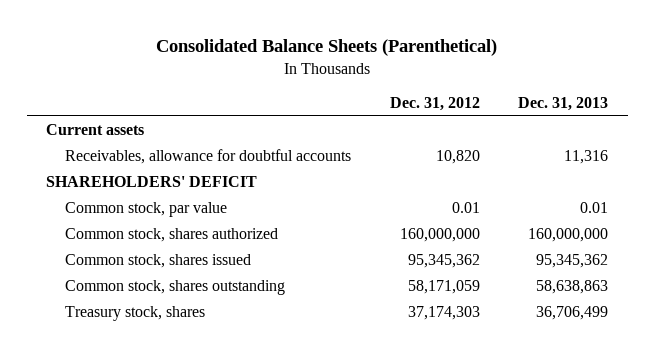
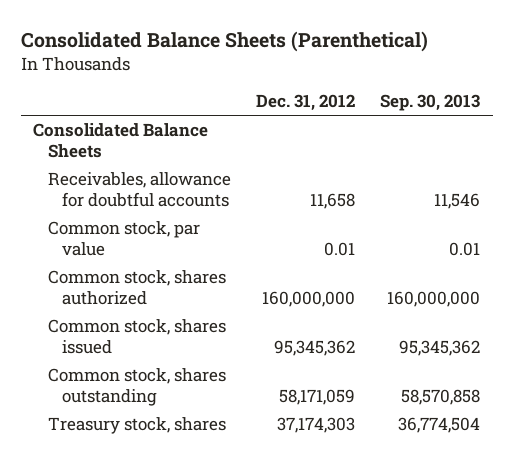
[518,96,609,111] Dec. 31, 2013 -> none
none -> [380,93,481,111] Sep. 30, 2013
[46,124,145,136] Current assets -> none
[46,176,258,188] SHAREHOLDERS' DEFICIT -> none
none -> [33,123,209,158] Consolidated Balance Sheets
[435,150,480,165] 10,820 -> [310,192,356,209] 11,658

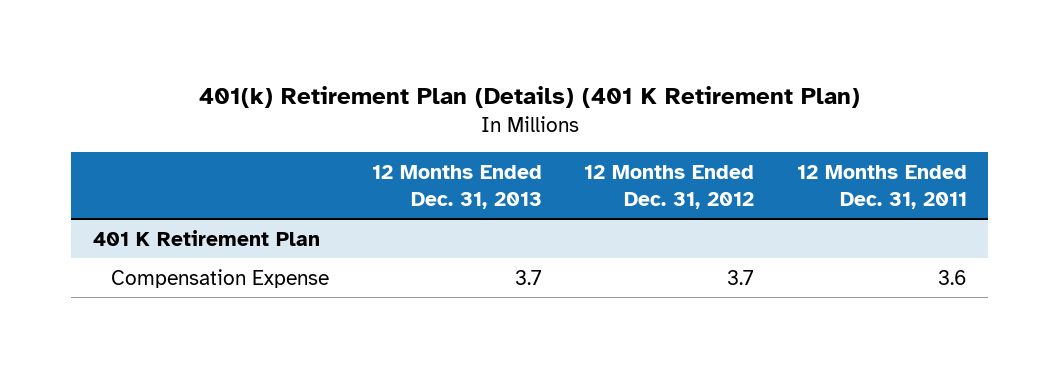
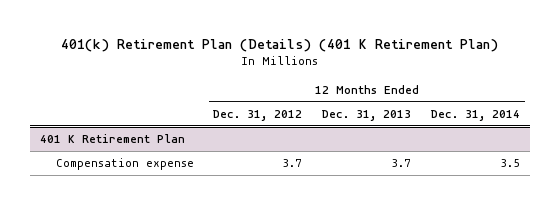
[796,165,967,209] 12 Months Ended Dec. 31, 2011 -> none
none -> [430,109,520,121] Dec. 31, 2014
[111,268,330,288] Compensation Expense -> [55,158,194,171] Compensation expense

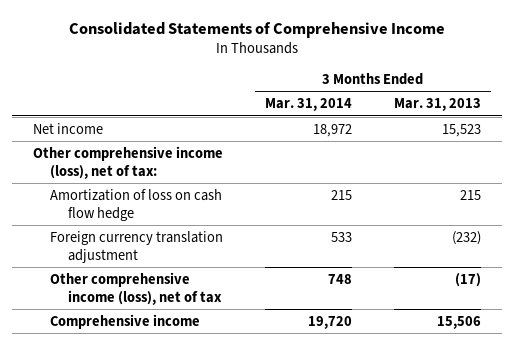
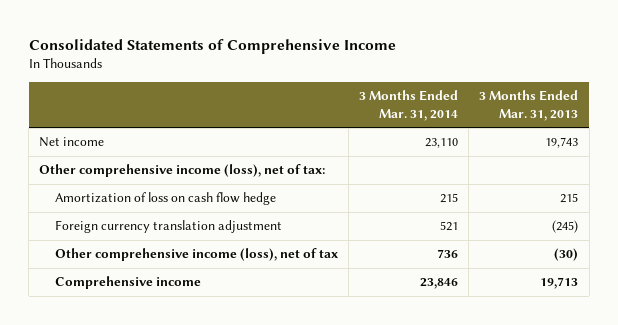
[313,123,353,137] 18,972 -> [425,138,459,149] 23,110
[441,123,481,137] 15,523 -> [545,137,579,149] 19,743
[331,231,353,242] 533 -> [440,221,459,232] 521
[451,230,481,245] (232) -> [552,220,579,234] (245)
[328,273,353,284] 748 -> [437,249,459,259] 736
[454,272,481,287] (17) -> [554,248,579,262] (30)
[308,315,353,329] 19,720 -> [420,278,459,290] 23,846
[436,315,481,329] 15,506 -> [540,277,579,290] 19,713

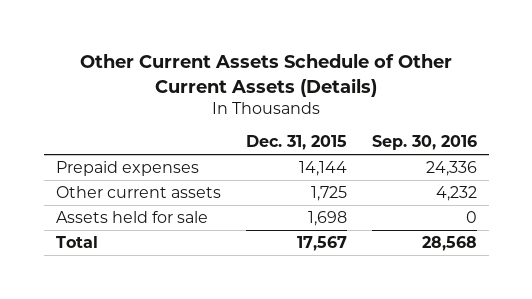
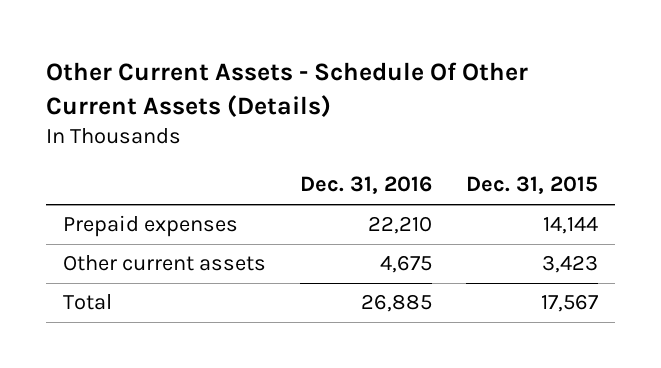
[80,54,453,97] Other Current Assets Schedule of Other Current Assets (Details) -> [46,61,529,117] Other Current Assets - Schedule Of Other Current Assets (Details)
[371,135,477,151] Sep. 30, 2016 -> none
none -> [300,176,433,195] Dec. 31, 2016
[55,210,208,223] Assets held for sale -> none
[310,185,347,201] 1,725 -> [542,255,599,274] 3,423

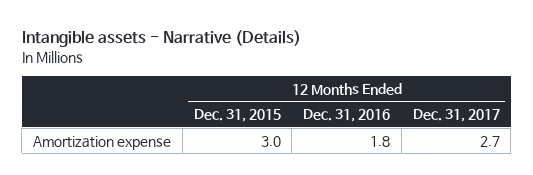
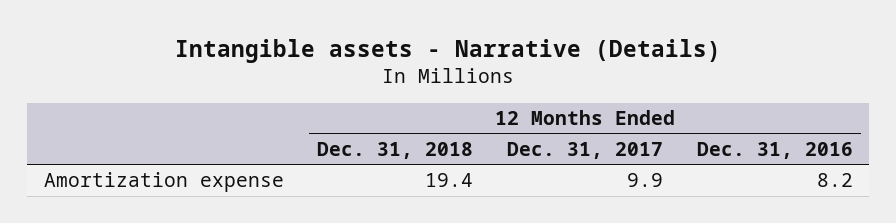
[193,109,281,123] Dec. 31, 2015 -> none
none -> [317,141,474,159] Dec. 31, 2018
[370,135,391,147] 1.8 -> [816,173,853,188] 8.2
[479,135,500,147] 2.7 -> [626,173,663,188] 9.9

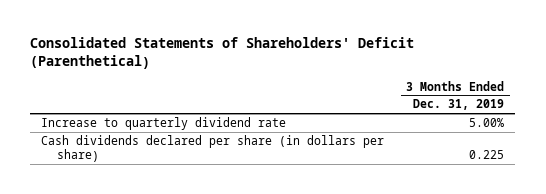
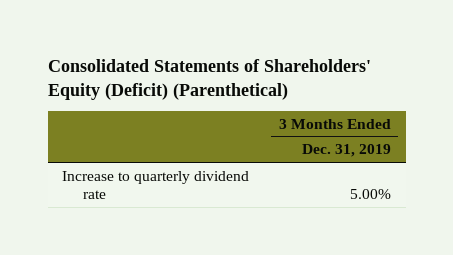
[30,37,415,70] Consolidated Statements of Shareholders' Deficit (Parenthetical) -> [47,58,371,100] Consolidated Statements of Shareholders' Equity (Deficit) (Parenthetical)
[41,134,385,162] Cash dividends declared per share (in dollars per share) -> none

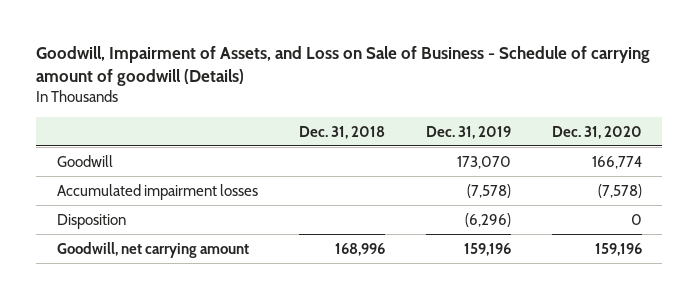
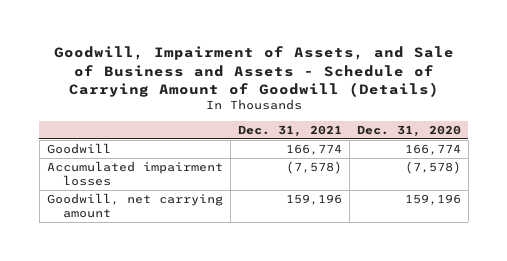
[36,46,651,87] Goodwill, Impairment of Assets, and Loss on Sale of Business - Schedule of carrying amount of goodwill (Details) -> [53,46,454,97] Goodwill, Impairment of Assets, and Sale of Business and Assets - Schedule of Carrying Amount of Goodwill (Details)
[298,125,385,139] Dec. 31, 2018 -> none
[425,125,511,139] Dec. 31, 2019 -> none
none -> [237,125,342,138] Dec. 31, 2021
[56,213,126,229] Disposition -> none

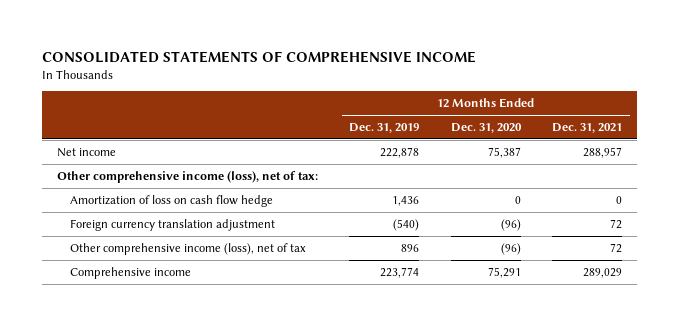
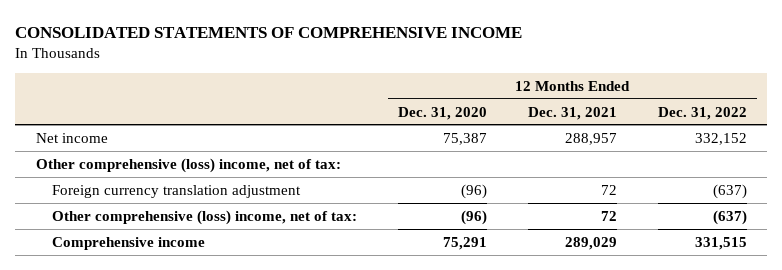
[349,123,420,134] Dec. 31, 2019 -> none
none -> [657,106,747,120] Dec. 31, 2022
[70,194,274,207] Amortization of loss on cash flow hedge -> none
[57,170,319,183] Other comprehensive income (loss), net of tax: -> [35,157,341,173] Other comprehensive (loss) income, net of tax:
[70,242,307,255] Other comprehensive income (loss), net of tax -> [51,209,357,225] Other comprehensive (loss) income, net of tax:

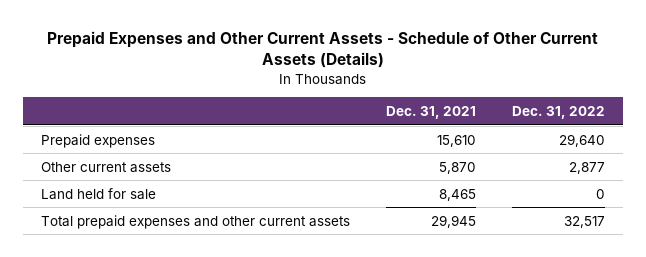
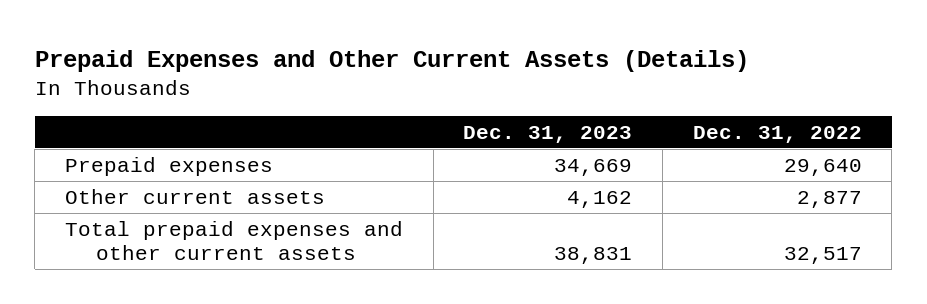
[47,31,599,69] Prepaid Expenses and Other Current Assets - Schedule of Other Current Assets (Details) -> [34,50,749,73] Prepaid Expenses and Other Current Assets (Details)
[386,106,477,120] Dec. 31, 2021 -> none
none -> [463,125,633,143] Dec. 31, 2023
[41,187,157,200] Land held for sale -> none

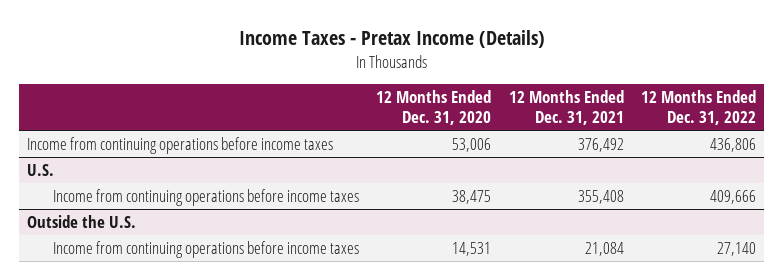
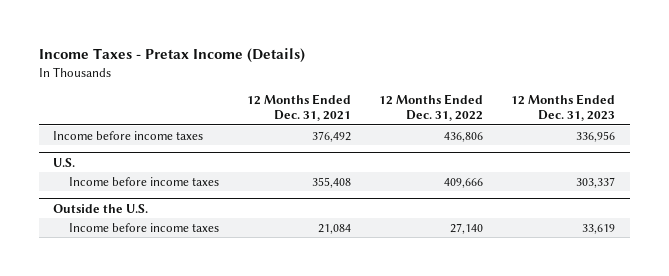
[376,90,492,126] 12 Months Ended Dec. 31, 2020 -> none
none -> [511,93,616,122] 12 Months Ended Dec. 31, 2023
[27,136,334,154] Income from continuing operations before income taxes -> [53,130,204,140] Income before income taxes
[53,188,360,206] Income from continuing operations before income taxes -> [69,176,220,186] Income before income taxes
[53,240,360,258] Income from continuing operations before income taxes -> [69,222,220,232] Income before income taxes

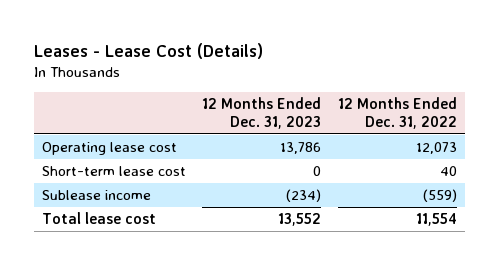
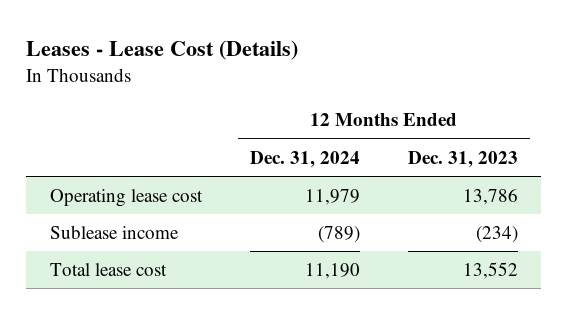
[337,96,457,129] 12 Months Ended Dec. 31, 2022 -> none
none -> [249,150,360,168] Dec. 31, 2024
[42,165,187,176] Short-term lease cost -> none

